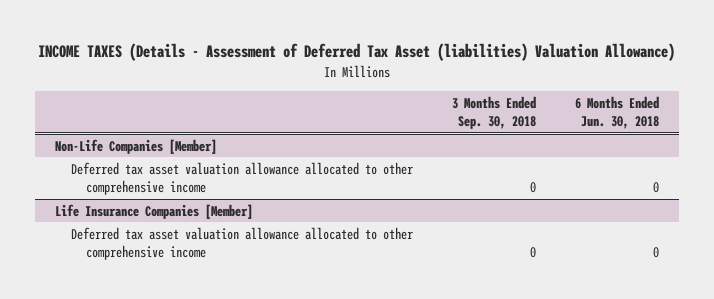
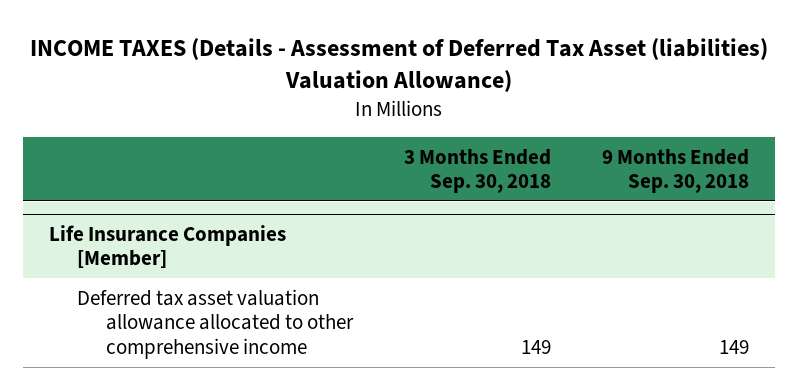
[575,95,660,129] 6 Months Ended Jun. 30, 2018 -> none
none -> [601,148,749,194] 9 Months Ended Sep. 30, 2018
[55,138,218,154] Non-Life Companies [Member] -> none
[70,161,413,195] Deferred tax asset valuation allowance allocated to other comprehensive income -> none
[529,246,536,258] 0 -> [520,339,551,354] 149

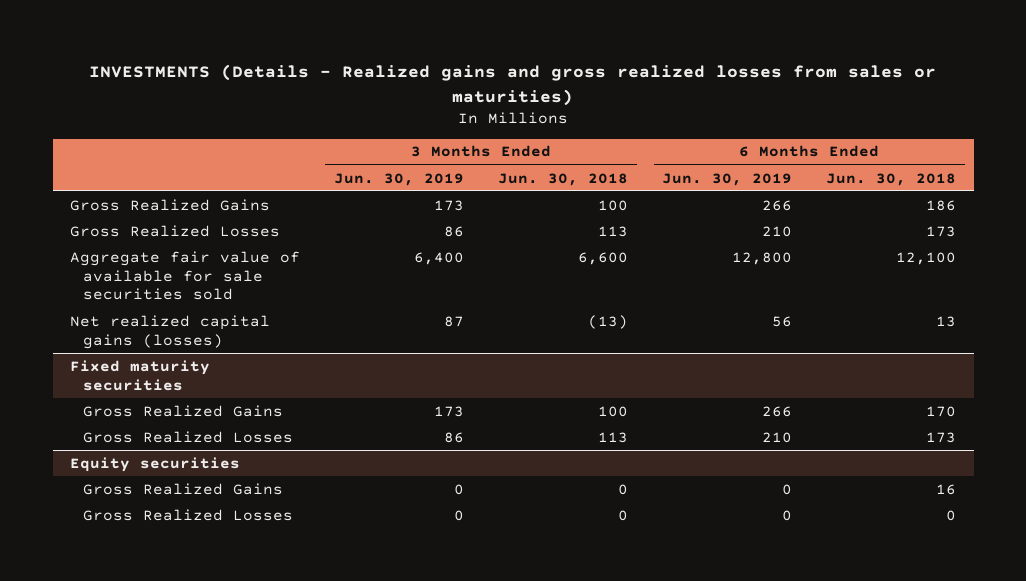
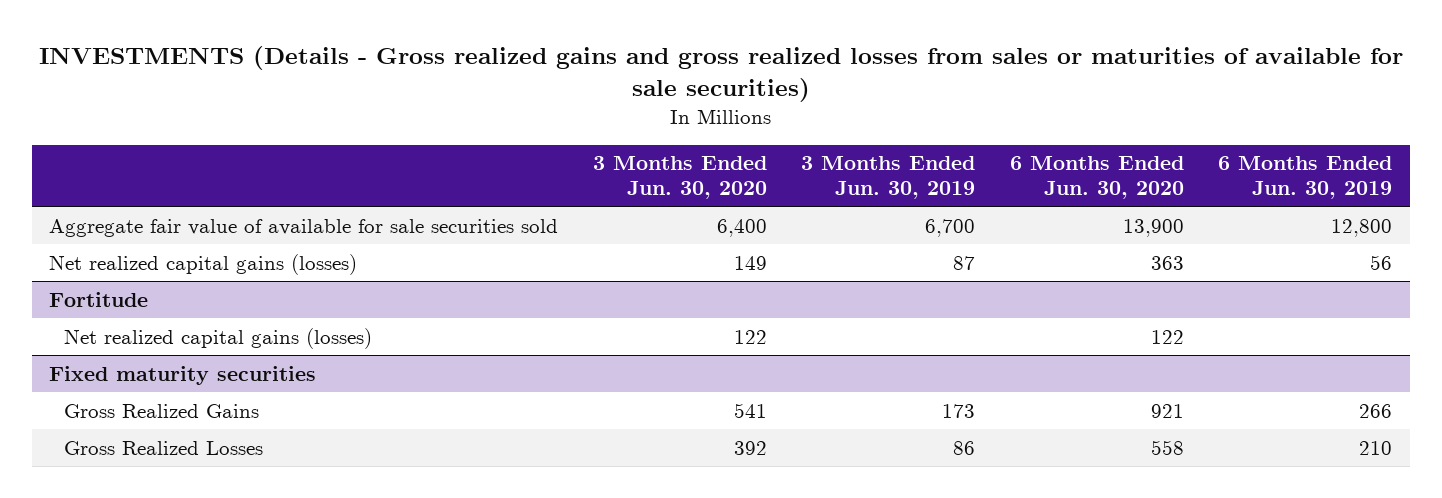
[89,64,937,106] INVESTMENTS (Details - Realized gains and gross realized losses from sales or maturities) -> [38,46,1403,103] INVESTMENTS (Details - Gross realized gains and gross realized losses from sales or maturities of available for sale securities)
[498,172,629,186] Jun. 30, 2018 -> none
[826,172,957,186] Jun. 30, 2018 -> none
none -> [592,156,767,200] 3 Months Ended Jun. 30, 2020
none -> [1009,156,1184,200] 6 Months Ended Jun. 30, 2020
[69,198,270,211] Gross Realized Gains -> none
[69,224,280,237] Gross Realized Losses -> none
[413,251,464,265] 6,400 -> [925,218,976,237] 6,700
none -> [49,291,149,307] Fortitude
none -> [64,327,373,349] Net realized capital gains (losses)
[69,456,240,472] Equity securities -> none
[83,482,284,495] Gross Realized Gains -> none
[83,508,294,521] Gross Realized Losses -> none

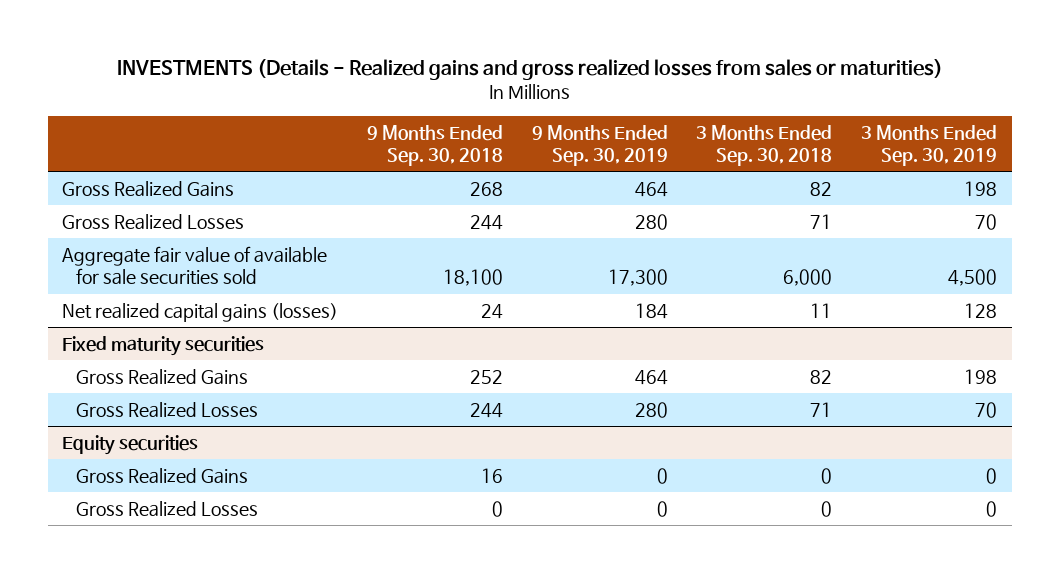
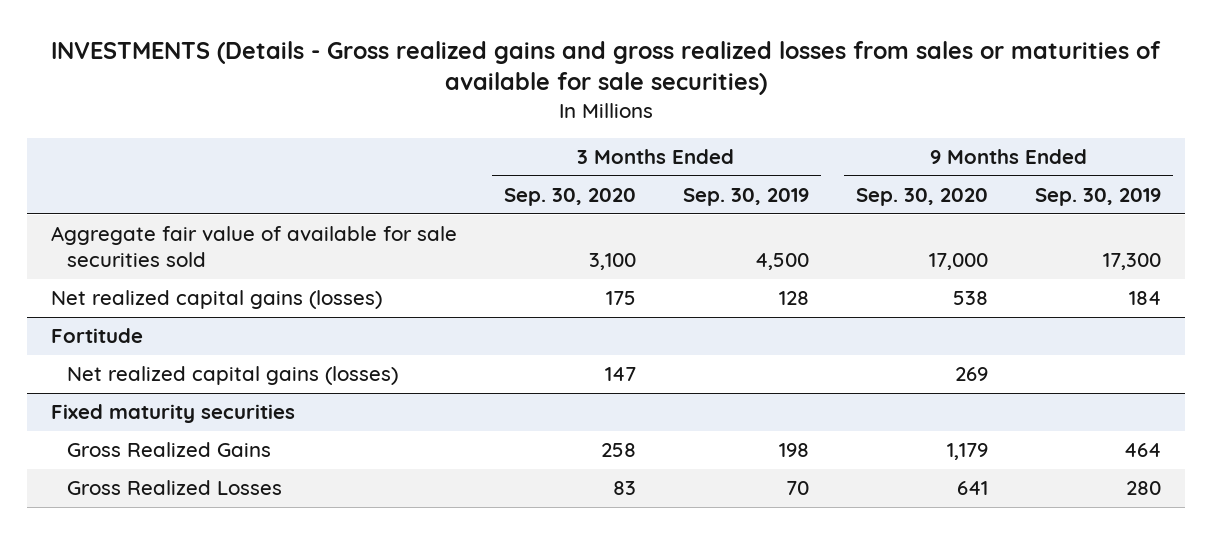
[116,58,943,80] INVESTMENTS (Details - Realized gains and gross realized losses from sales or maturities) -> [50,40,1161,96] INVESTMENTS (Details - Gross realized gains and gross realized losses from sales or maturities of available for sale securities)
[366,124,503,167] 9 Months Ended Sep. 30, 2018 -> none
[696,124,833,167] 3 Months Ended Sep. 30, 2018 -> none
none -> [503,187,636,206] Sep. 30, 2020
none -> [855,187,988,206] Sep. 30, 2020
[61,180,234,197] Gross Realized Gains -> none
[61,213,244,230] Gross Realized Losses -> none
none -> [50,328,143,344] Fortitude
none -> [67,366,399,386] Net realized capital gains (losses)
[61,434,198,455] Equity securities -> none
[76,467,249,484] Gross Realized Gains -> none
[76,500,259,517] Gross Realized Losses -> none

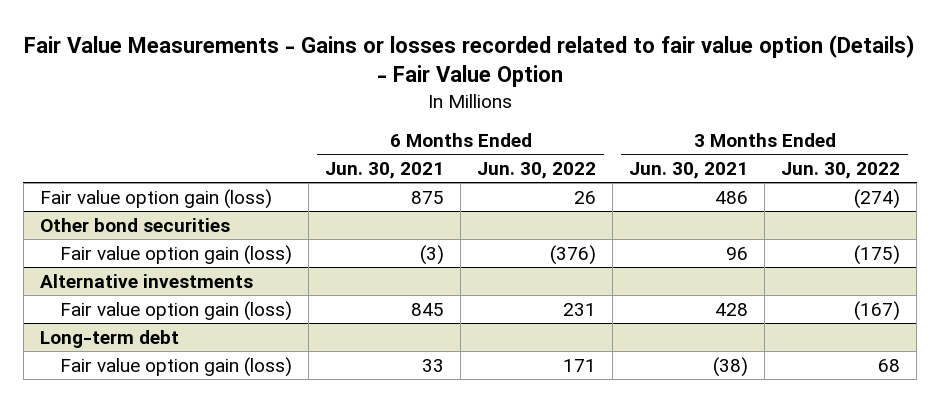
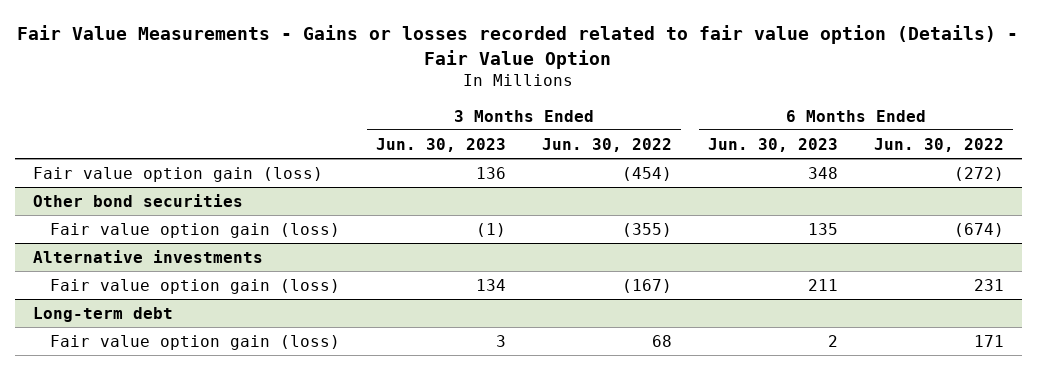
[325,162,445,180] Jun. 30, 2021 -> none
[629,162,749,180] Jun. 30, 2021 -> none
none -> [375,137,506,152] Jun. 30, 2023
none -> [707,137,838,152] Jun. 30, 2023
[574,190,597,204] 26 -> [953,166,1004,181] (272)
[854,188,901,209] (274) -> [621,166,672,181] (454)
[550,244,597,265] (376) -> [953,222,1004,237] (674)
[854,244,901,265] (175) -> [621,222,672,237] (355)

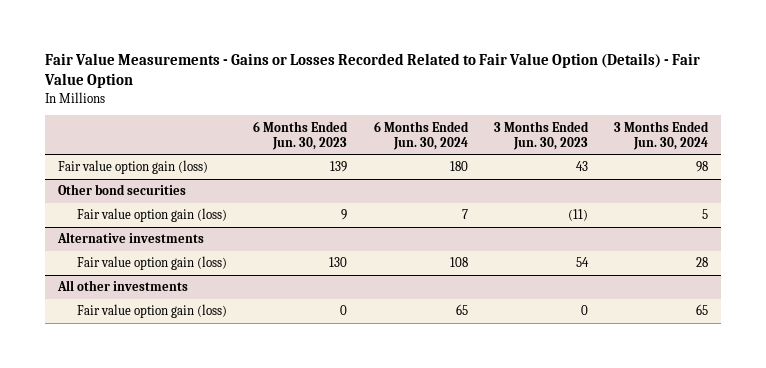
[17,24,1019,69] Fair Value Measurements - Gains or losses recorded related to fair value option (Details) - Fair Value Option -> [44,53,701,89] Fair Value Measurements - Gains or Losses Recorded Related to Fair Value Option (Details) - Fair Value Option
[541,137,672,152] Jun. 30, 2022 -> none
[873,137,1004,152] Jun. 30, 2022 -> none
none -> [373,120,469,150] 6 Months Ended Jun. 30, 2024
none -> [613,120,709,150] 3 Months Ended Jun. 30, 2024
[475,166,506,179] 136 -> [575,161,588,172] 43
[807,166,838,179] 348 -> [330,161,348,173] 139
[475,222,506,237] (1) -> [567,209,588,222] (11)
[807,222,838,235] 135 -> [341,209,348,221] 9
[475,278,506,291] 134 -> [575,257,589,268] 54
[807,278,838,291] 211 -> [329,257,348,268] 130
[33,306,174,322] Long-term debt -> [57,280,189,292] All other investments
[495,334,506,347] 3 -> [580,305,588,316] 0
[827,334,838,347] 2 -> [340,305,348,316] 0

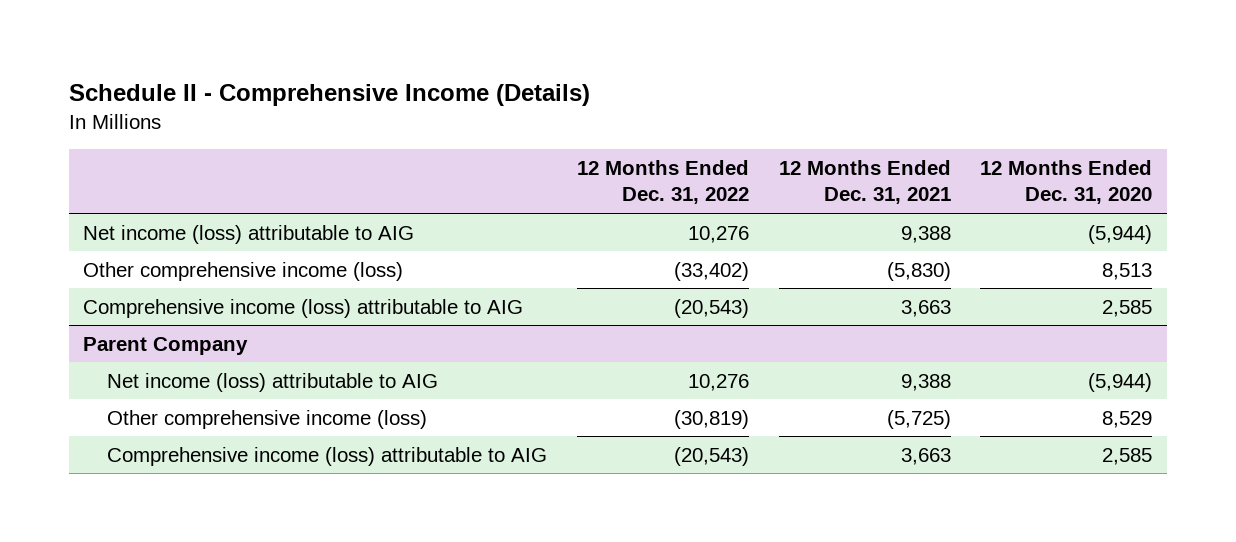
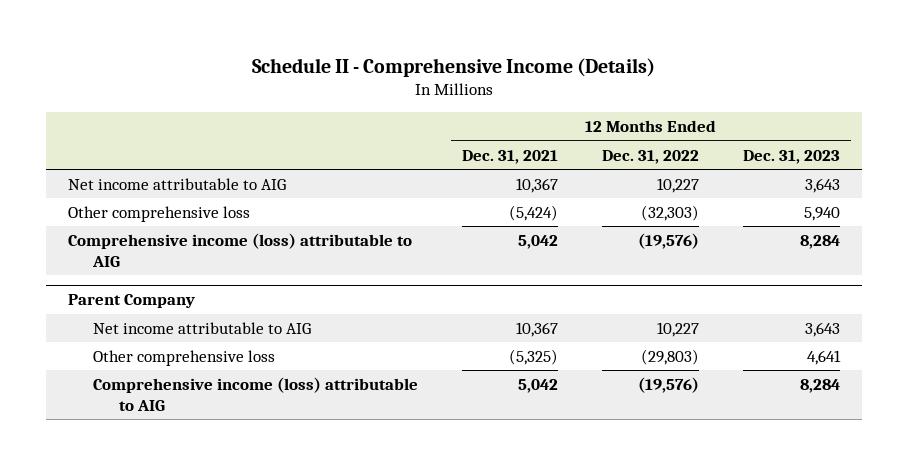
[980,160,1153,205] 12 Months Ended Dec. 31, 2020 -> none
none -> [742,149,840,164] Dec. 31, 2023
[83,224,415,244] Net income (loss) attributable to AIG -> [68,177,287,190] Net income attributable to AIG
[688,225,750,243] 10,276 -> [657,177,700,193] 10,227
[900,225,951,243] 9,388 -> [516,177,559,193] 10,367
[83,261,404,281] Other comprehensive income (loss) -> [68,205,251,222] Other comprehensive loss
[674,261,750,281] (33,402) -> [641,204,700,221] (32,303)
[886,261,951,281] (5,830) -> [509,204,559,221] (5,424)
[674,298,750,318] (20,543) -> [638,232,700,249] (19,576)
[900,299,951,317] 3,663 -> [518,234,559,249] 5,042
[107,372,439,392] Net income (loss) attributable to AIG -> [93,321,312,334] Net income attributable to AIG
[688,373,750,391] 10,276 -> [657,321,700,337] 10,227
[900,373,951,391] 9,388 -> [516,321,559,337] 10,367
[107,409,428,429] Other comprehensive income (loss) -> [93,349,276,366] Other comprehensive loss
[674,409,750,429] (30,819) -> [641,348,700,365] (29,803)
[886,409,951,429] (5,725) -> [509,348,559,365] (5,325)
[674,446,750,466] (20,543) -> [638,376,700,393] (19,576)
[900,447,951,465] 3,663 -> [518,378,559,393] 5,042

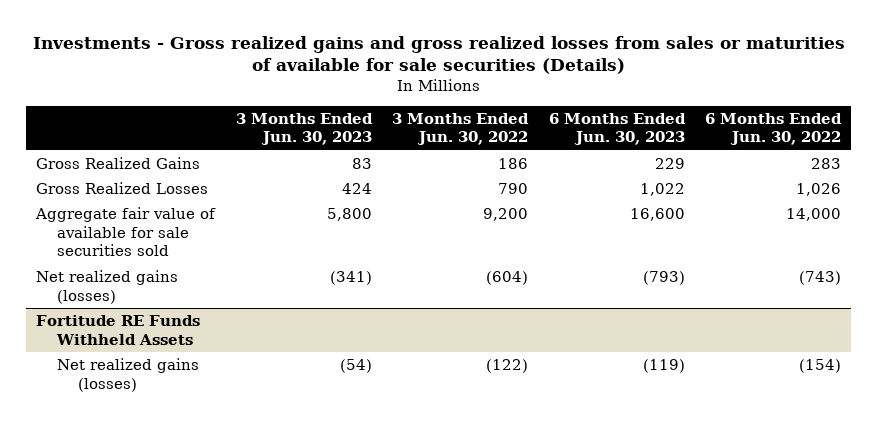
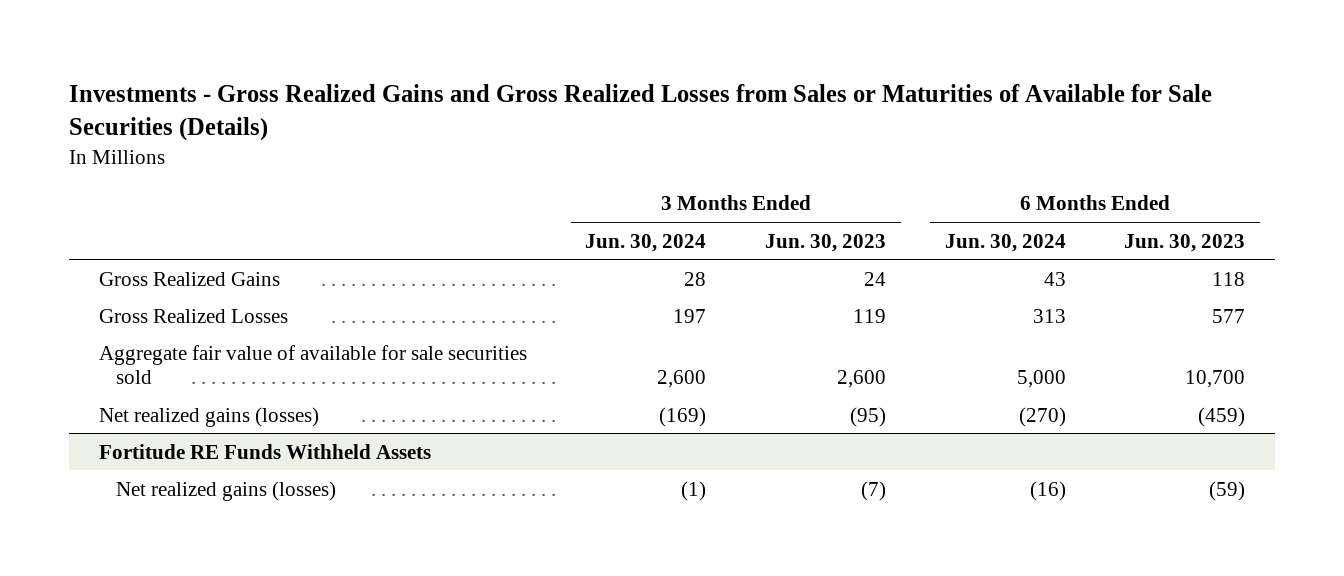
[32,35,845,75] Investments - Gross realized gains and gross realized losses from sales or maturities of available for sale securities (Details) -> [69,84,1213,142] Investments - Gross Realized Gains and Gross Realized Losses from Sales or Maturities of Available for Sale Securities (Details)
[392,112,530,146] 3 Months Ended Jun. 30, 2022 -> none
[704,112,842,146] 6 Months Ended Jun. 30, 2022 -> none
none -> [585,233,707,252] Jun. 30, 2024
none -> [944,233,1066,252] Jun. 30, 2024
[351,158,372,170] 83 -> [864,271,887,286] 24
[654,158,685,170] 229 -> [1212,271,1246,286] 118
[341,183,372,195] 424 -> [853,308,887,323] 119
[639,183,685,197] 1,022 -> [1212,308,1246,323] 577
[326,208,372,222] 5,800 -> [837,370,887,389] 2,600
[629,208,685,222] 16,600 -> [1185,370,1246,389] 10,700
[329,271,372,286] (341) -> [850,406,887,427] (95)
[642,271,685,286] (793) -> [1198,406,1246,427] (459)
[339,359,372,374] (54) -> [861,480,887,501] (7)
[642,359,685,374] (119) -> [1209,480,1246,501] (59)

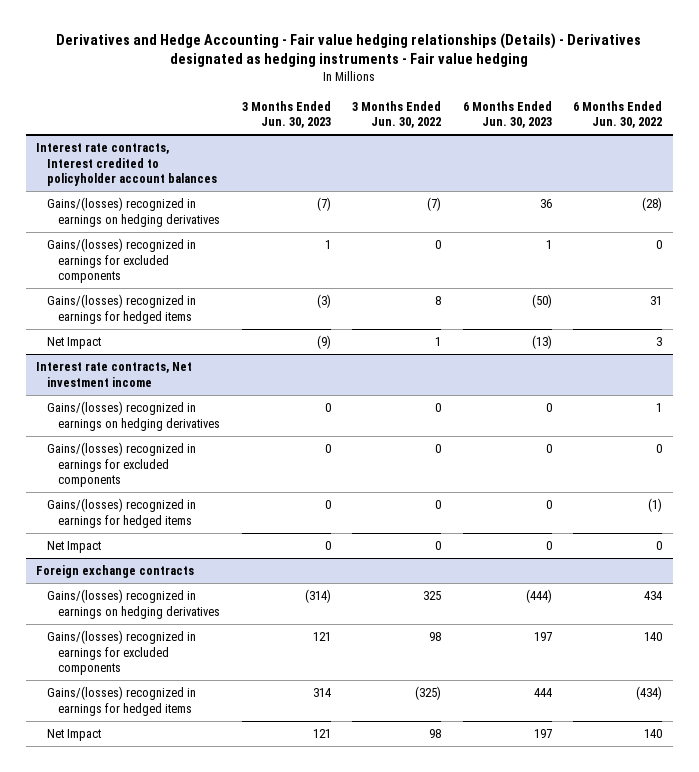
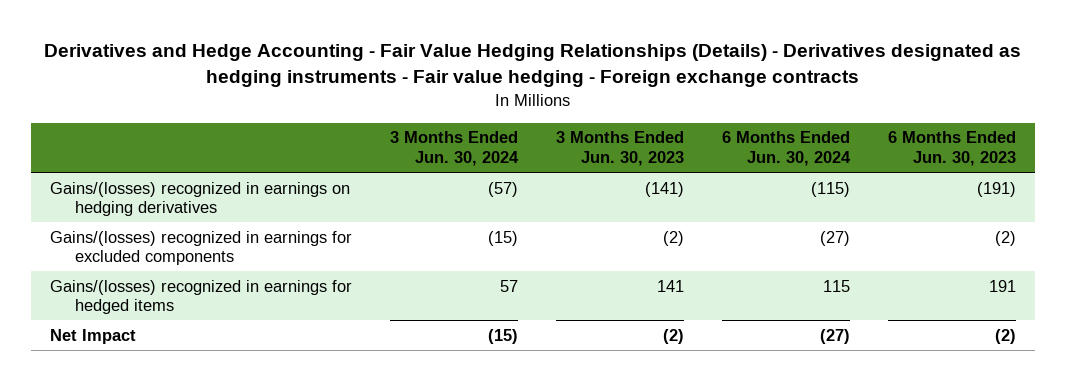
[56,32,642,68] Derivatives and Hedge Accounting - Fair value hedging relationships (Details) - Derivatives designated as hedging instruments - Fair value hedging -> [44,44,1022,88] Derivatives and Hedge Accounting - Fair Value Hedging Relationships (Details) - Derivatives designated as hedging instruments - Fair value hedging - Foreign exchange contracts
[352,100,442,129] 3 Months Ended Jun. 30, 2022 -> none
[573,100,663,129] 6 Months Ended Jun. 30, 2022 -> none
none -> [390,131,520,166] 3 Months Ended Jun. 30, 2024
none -> [721,131,851,166] 6 Months Ended Jun. 30, 2024
[36,142,218,187] Interest rate contracts, Interest credited to policyholder account balances -> none
[36,361,193,387] Interest rate contracts, Net investment income -> none
[47,400,220,431] Gains/(losses) recognized in earnings on hedging derivatives -> none
[47,441,197,488] Gains/(losses) recognized in earnings for excluded components -> none
[47,497,197,528] Gains/(losses) recognized in earnings for hedged items -> none
[47,540,102,553] Net Impact -> none
[36,564,195,578] Foreign exchange contracts -> none
[47,588,220,619] Gains/(losses) recognized in earnings on hedging derivatives -> none
[47,629,197,676] Gains/(losses) recognized in earnings for excluded components -> none
[47,685,197,716] Gains/(losses) recognized in earnings for hedged items -> none
[47,728,102,741] Net Impact -> none
[316,196,331,211] (7) -> [645,181,685,197] (141)
[539,198,552,208] 36 -> [976,181,1016,197] (191)
[324,239,331,249] 1 -> [663,230,685,246] (2)
[545,239,552,249] 1 -> [994,230,1016,246] (2)
[316,293,331,308] (3) -> [657,279,685,292] 141
[531,293,552,308] (50) -> [988,279,1016,292] 191
[316,334,331,349] (9) -> [663,328,685,344] (2)
[531,334,552,349] (13) -> [994,328,1016,344] (2)

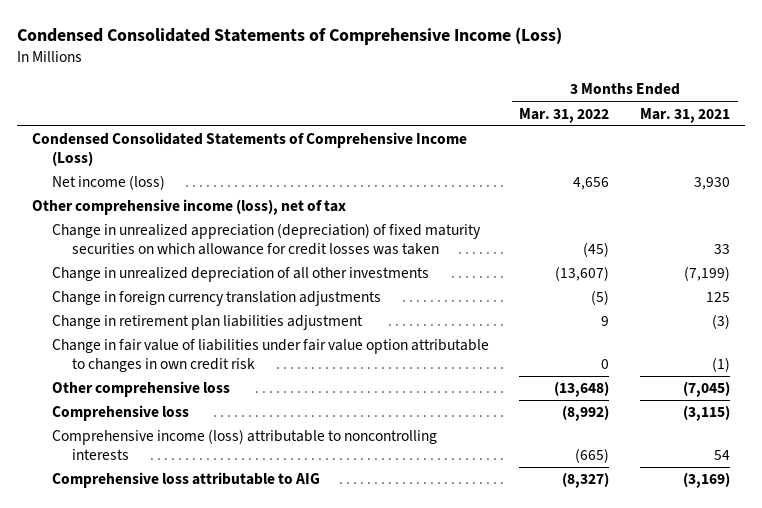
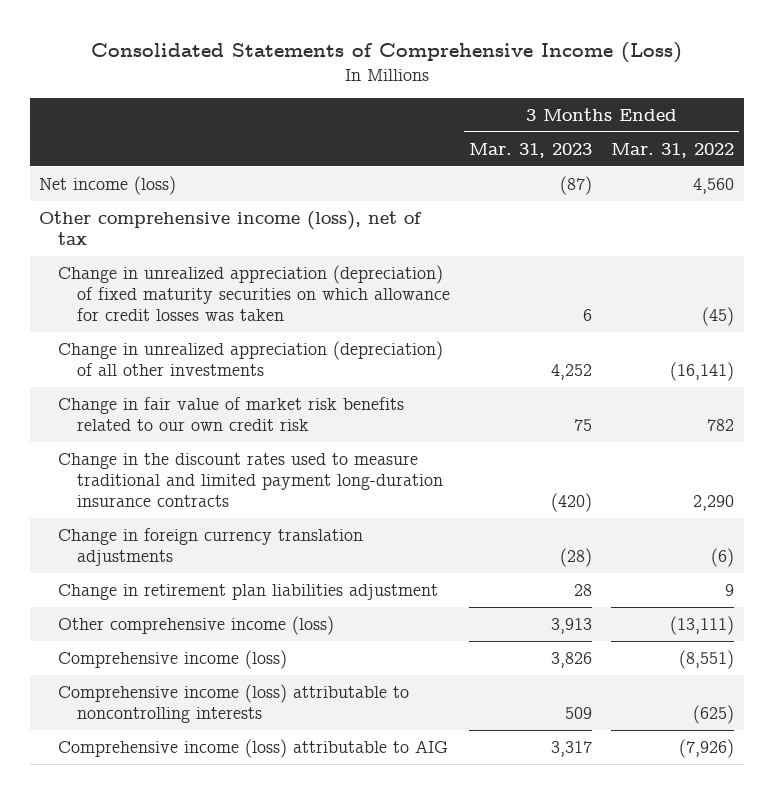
[16,26,562,45] Condensed Consolidated Statements of Comprehensive Income (Loss) -> [90,41,682,63] Consolidated Statements of Comprehensive Income (Loss)
[639,107,730,123] Mar. 31, 2021 -> none
none -> [469,142,593,158] Mar. 31, 2023
[31,132,467,166] Condensed Consolidated Statements of Comprehensive Income (Loss) -> none
[573,177,610,191] 4,656 -> [693,178,735,195] 4,560
[51,267,429,283] Change in unrealized depreciation of all other investments -> [58,341,444,376] Change in unrealized appreciation (depreciation) of all other investments
[555,266,610,282] (13,607) -> [670,361,735,381] (16,141)
none -> [58,397,405,431] Change in fair value of market risk benefits related to our own credit risk
none -> [58,453,443,507] Change in the discount rates used to measure traditional and limited payment long-duration insurance contracts
[591,290,610,306] (5) -> [711,547,735,567] (6)
[51,339,489,372] Change in fair value of liabilities under fair value option attributable to changes in own credit risk -> none
[51,381,230,398] Other comprehensive loss -> [58,616,335,636] Other comprehensive income (loss)
[554,381,610,398] (13,648) -> [670,616,735,636] (13,111)
[51,405,189,422] Comprehensive loss -> [58,650,288,670] Comprehensive income (loss)
[562,405,610,422] (8,992) -> [679,650,735,670] (8,551)
[575,447,610,463] (665) -> [693,704,735,724] (625)
[51,472,320,489] Comprehensive loss attributable to AIG -> [58,739,449,759] Comprehensive income (loss) attributable to AIG
[562,472,610,489] (8,327) -> [679,739,735,759] (7,926)

